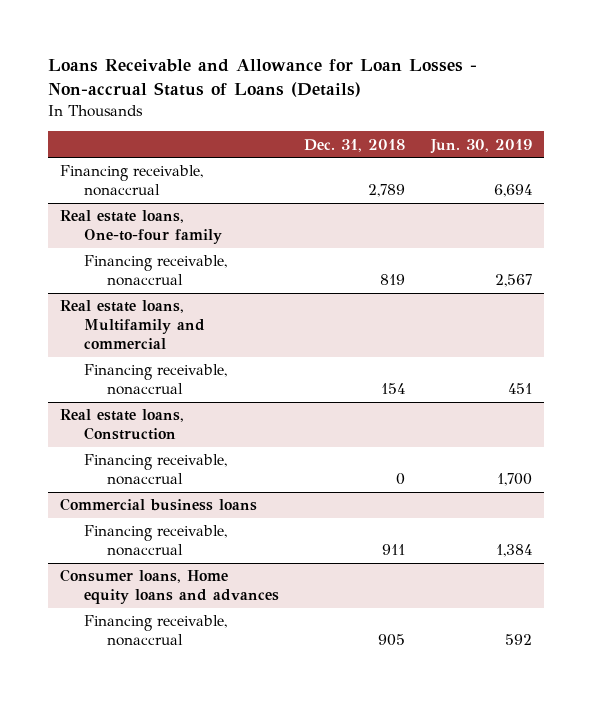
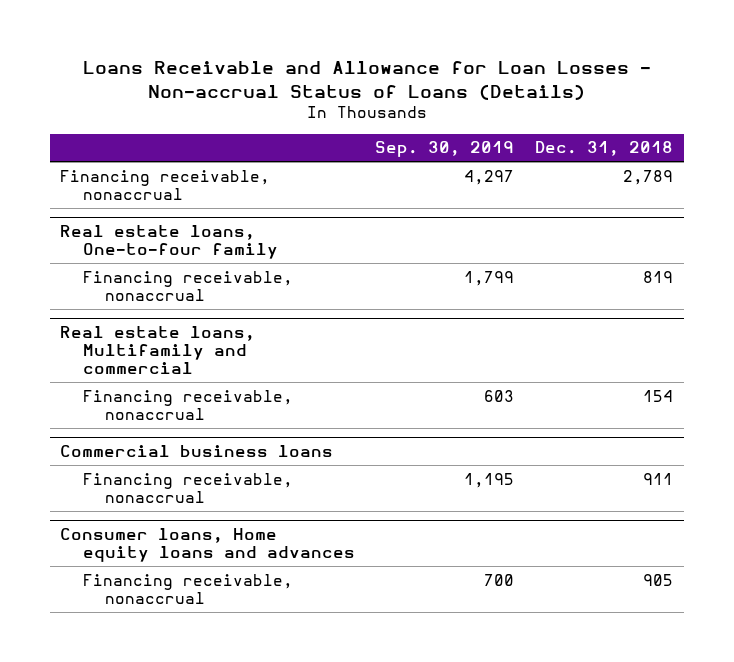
[429,138,532,154] Jun. 30, 2019 -> none
none -> [375,141,515,158] Sep. 30, 2019
[60,409,185,441] Real estate loans, Construction -> none
[83,454,227,486] Financing receivable, nonaccrual -> none

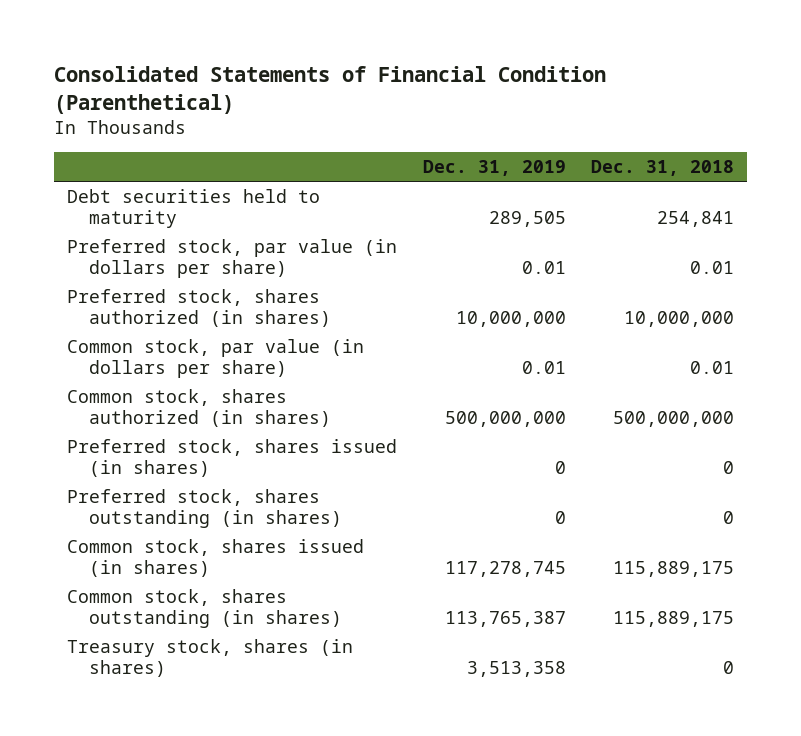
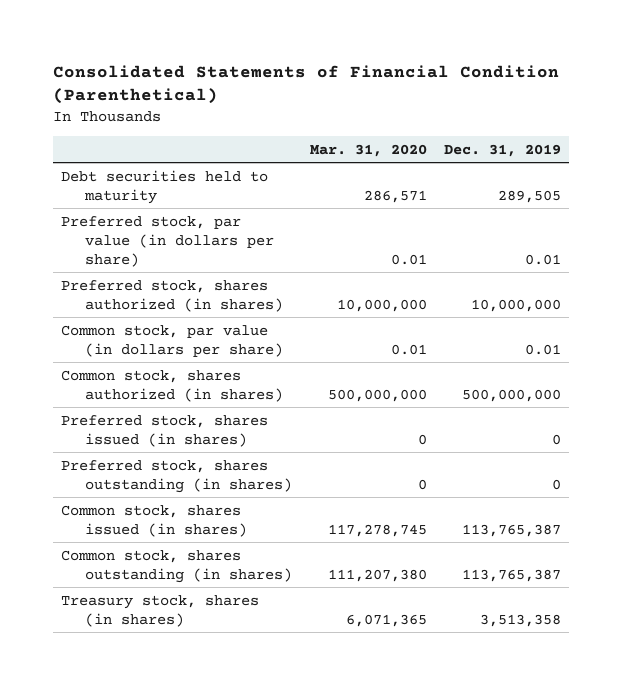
[590,160,734,177] Dec. 31, 2018 -> none
none -> [309,143,427,157] Mar. 31, 2020
[444,561,566,578] 117,278,745 -> [461,523,561,537] 113,765,387

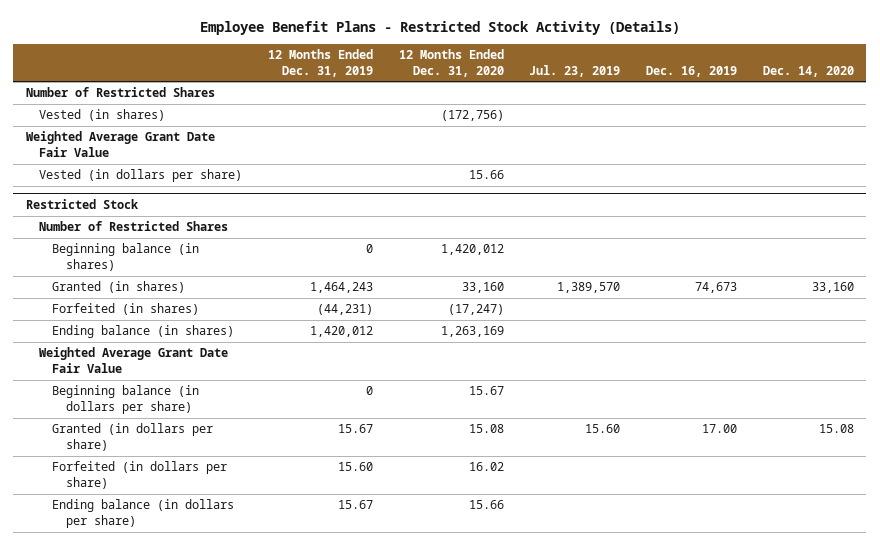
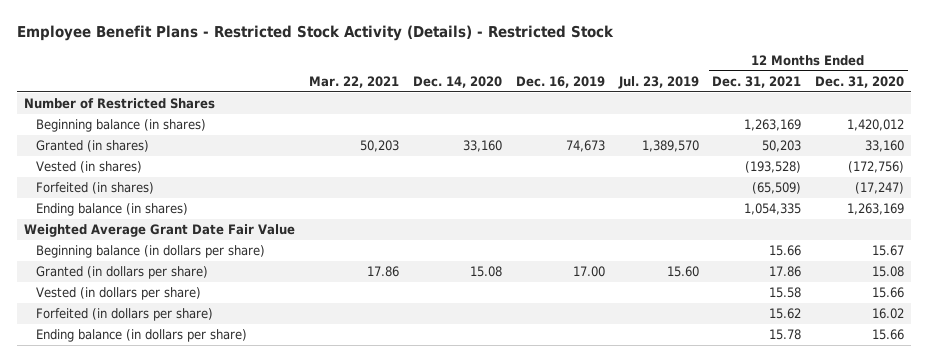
[199,20,680,35] Employee Benefit Plans - Restricted Stock Activity (Details) -> [16,25,614,42] Employee Benefit Plans - Restricted Stock Activity (Details) - Restricted Stock
[267,49,373,77] 12 Months Ended Dec. 31, 2019 -> none
none -> [308,76,399,89] Mar. 22, 2021
none -> [712,76,802,89] Dec. 31, 2021
[25,131,215,157] Weighted Average Grant Date Fair Value -> none
[25,199,139,210] Restricted Stock -> none
[39,221,229,232] Number of Restricted Shares -> none
[39,109,166,122] Vested (in shares) -> [36,161,143,174] Vested (in shares)
[39,169,243,183] Vested (in dollars per share) -> [36,287,202,301] Vested (in dollars per share)

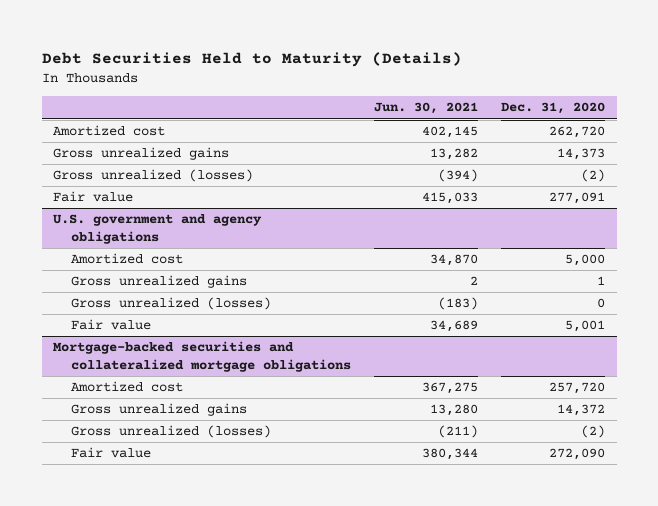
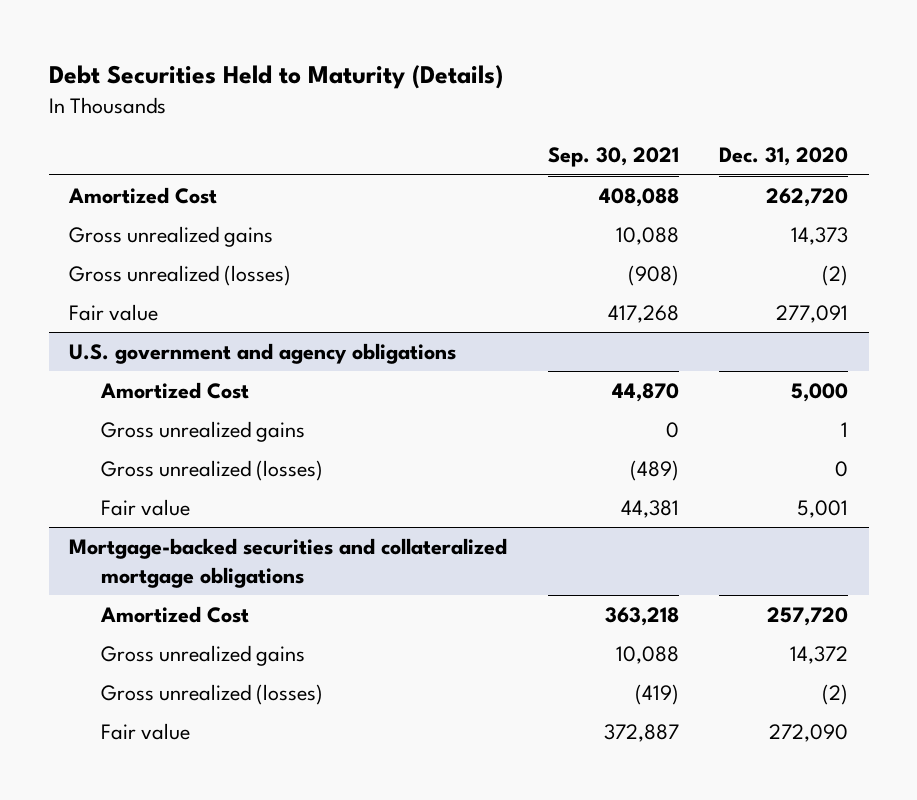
[374,102,479,115] Jun. 30, 2021 -> none
none -> [547,147,679,168] Sep. 30, 2021
[53,125,166,137] Amortized cost -> [67,187,217,205] Amortized Cost
[71,253,184,265] Amortized cost -> [99,382,249,400] Amortized Cost
[71,381,184,393] Amortized cost -> [99,606,249,624] Amortized Cost

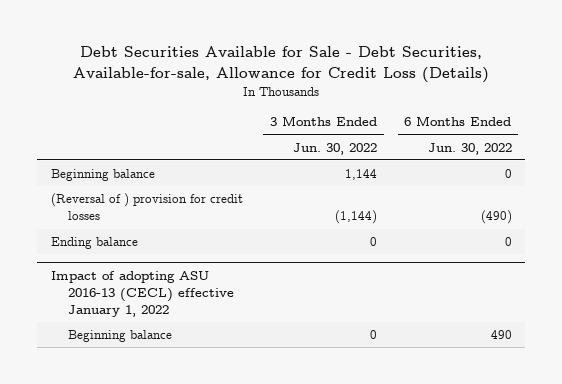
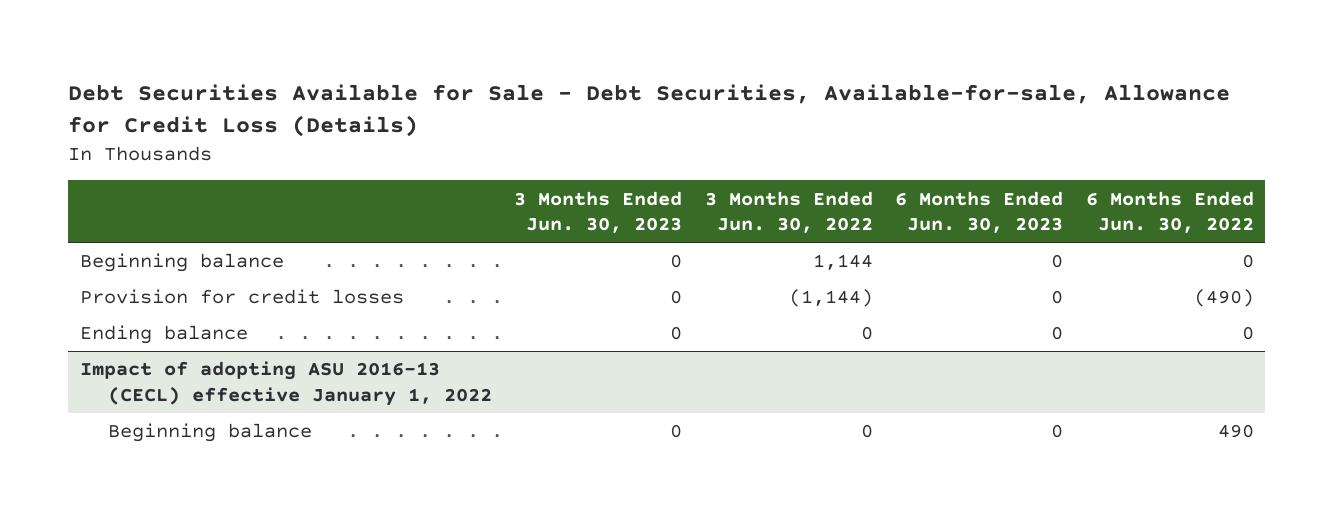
none -> [514,190,683,233] 3 Months Ended Jun. 30, 2023
none -> [895,190,1064,233] 6 Months Ended Jun. 30, 2023
[50,193,243,221] (Reversal of ) provision for credit losses -> [79,289,404,305] Provision for credit losses

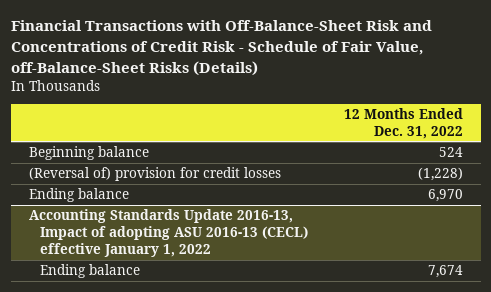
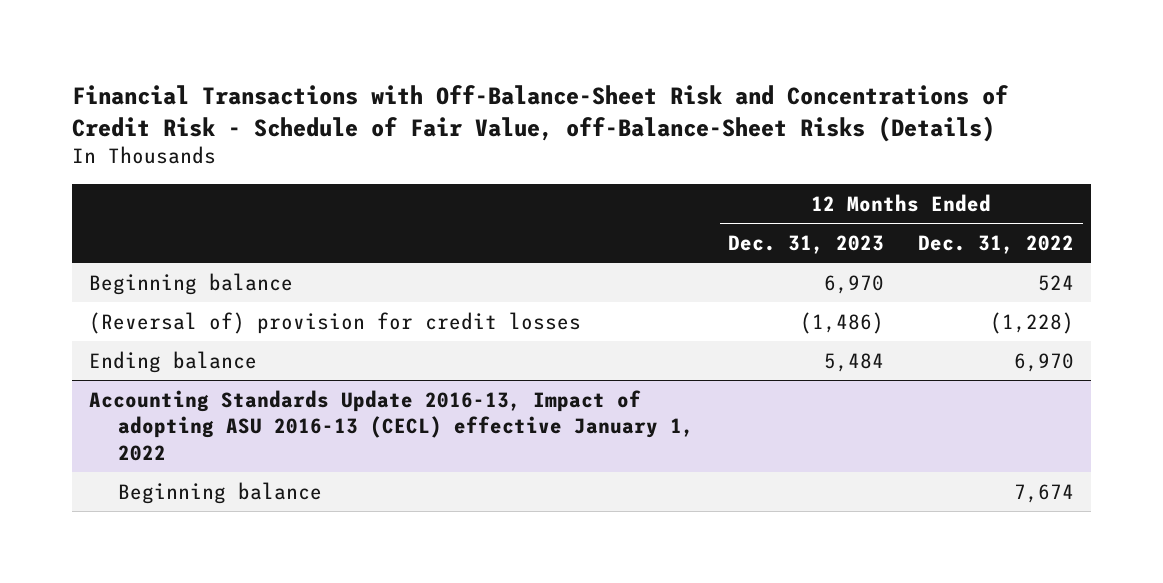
none -> [728,234,885,254] Dec. 31, 2023
[40,264,141,279] Ending balance -> [118,481,323,504] Beginning balance

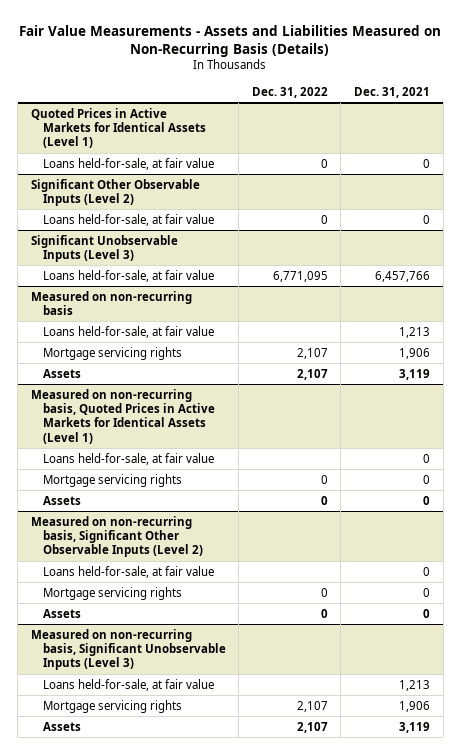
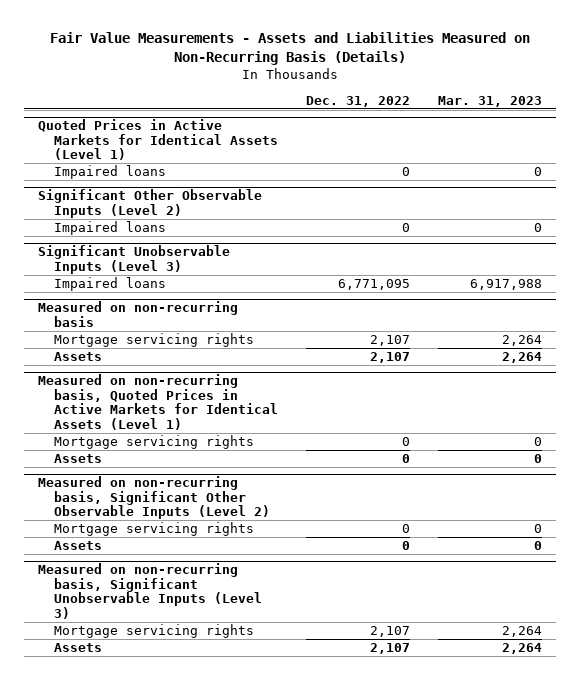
[354,86,431,98] Dec. 31, 2021 -> none
none -> [437,95,542,107] Mar. 31, 2023
[42,157,214,170] Loans held-for-sale, at fair value -> [53,165,166,180] Impaired loans
[42,213,214,226] Loans held-for-sale, at fair value -> [53,221,166,236] Impaired loans
[42,269,214,282] Loans held-for-sale, at fair value -> [53,277,166,292] Impaired loans
[42,325,214,338] Loans held-for-sale, at fair value -> none
[42,452,214,465] Loans held-for-sale, at fair value -> none
[42,565,214,578] Loans held-for-sale, at fair value -> none
[42,678,214,691] Loans held-for-sale, at fair value -> none

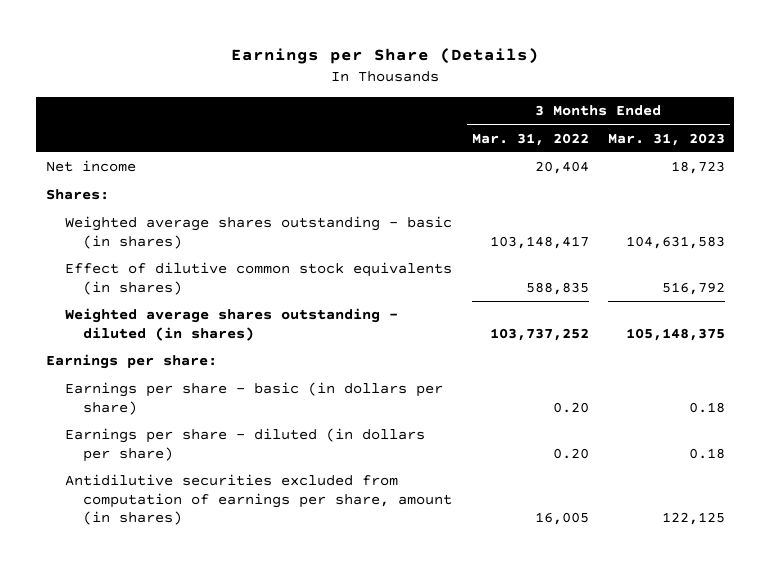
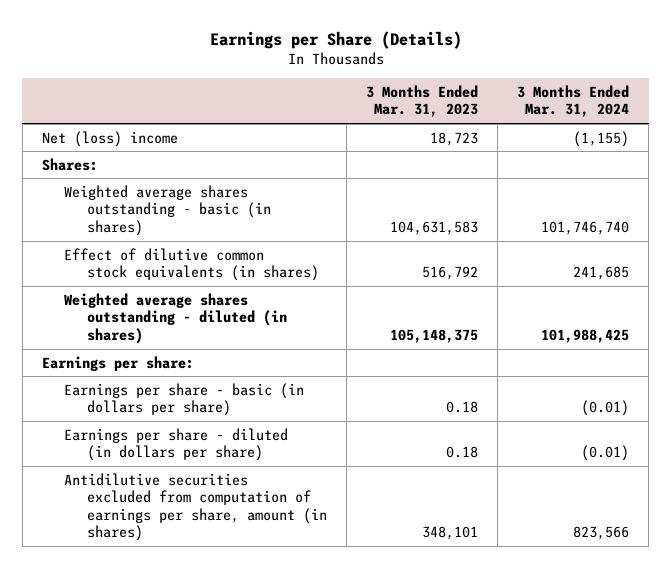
[471,132,589,146] Mar. 31, 2022 -> none
none -> [517,84,630,118] 3 Months Ended Mar. 31, 2024
[45,160,136,173] Net income -> [42,130,179,147] Net (loss) income
[661,511,725,525] 122,125 -> [421,526,478,541] 348,101

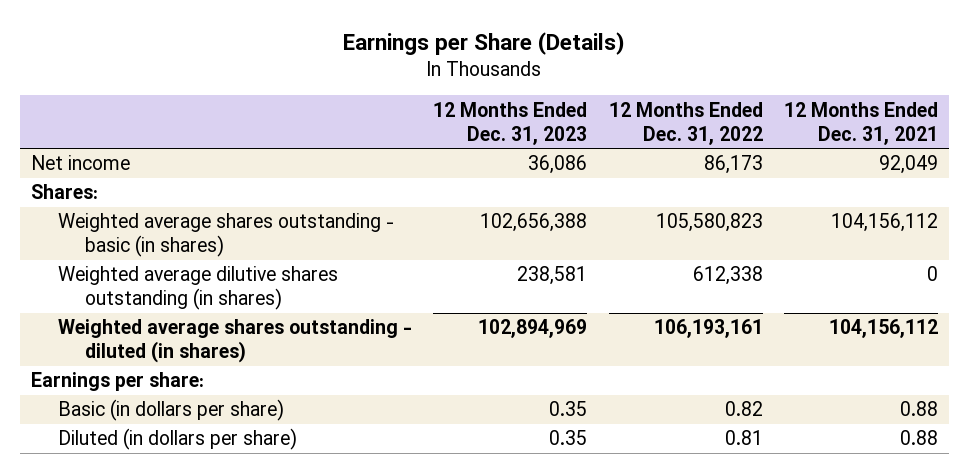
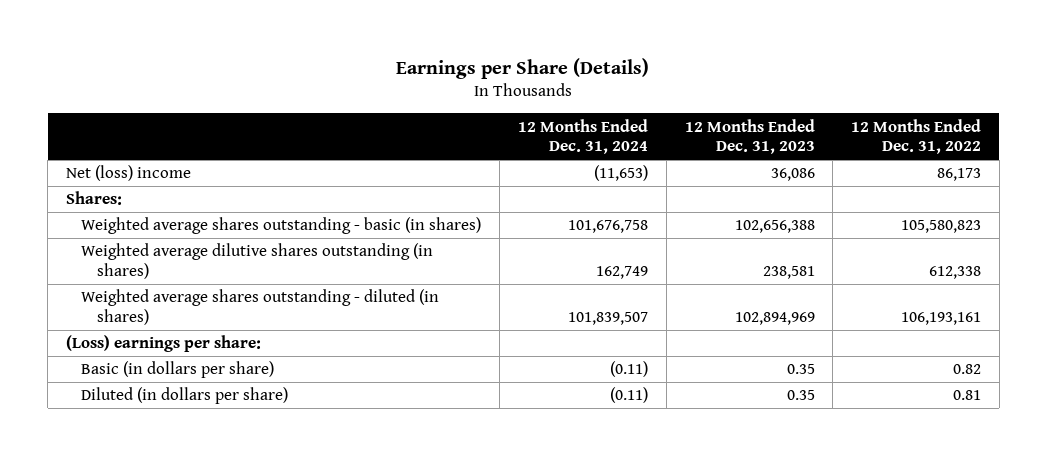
[784,101,939,145] 12 Months Ended Dec. 31, 2021 -> none
none -> [517,118,648,155] 12 Months Ended Dec. 31, 2024
[30,155,130,171] Net income -> [65,165,191,182] Net (loss) income
[30,372,204,392] Earnings per share: -> [65,335,261,353] (Loss) earnings per share:

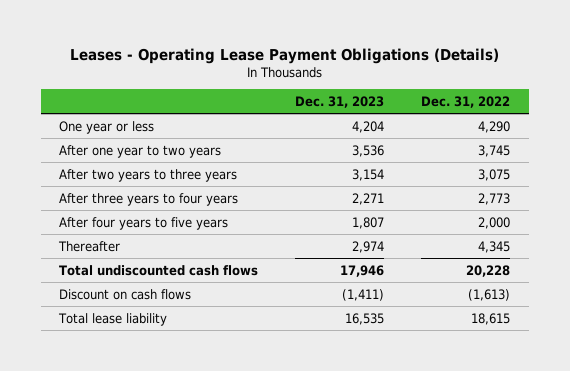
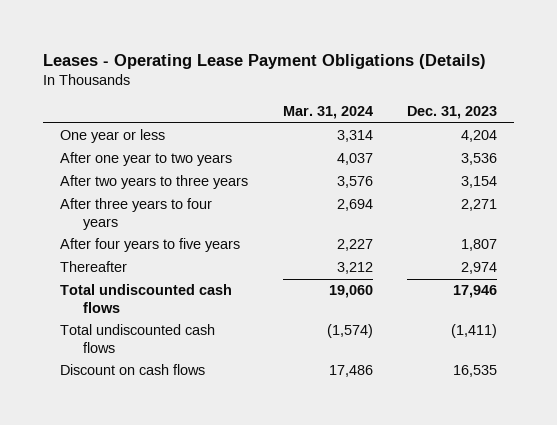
[421,95,511,108] Dec. 31, 2022 -> none
none -> [282,106,373,120] Mar. 31, 2024
[58,312,168,326] Total lease liability -> none
none -> [60,324,216,353] Total undiscounted cash flows
[342,288,385,301] (1,411) -> [453,365,498,378] 16,535

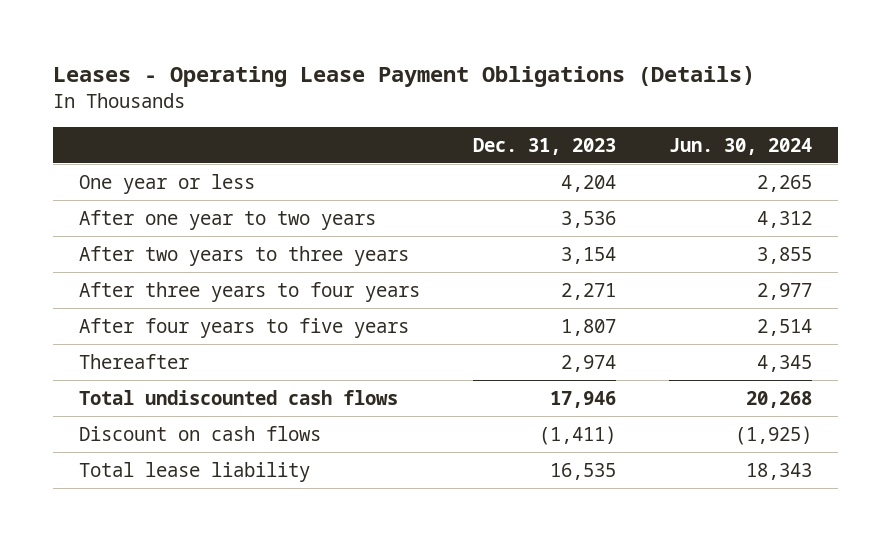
[282,106,373,120] Mar. 31, 2024 -> none
none -> [668,137,812,155] Jun. 30, 2024
[60,324,216,353] Total undiscounted cash flows -> [79,425,322,441] Discount on cash flows
[60,364,206,376] Discount on cash flows -> [79,461,311,482] Total lease liability

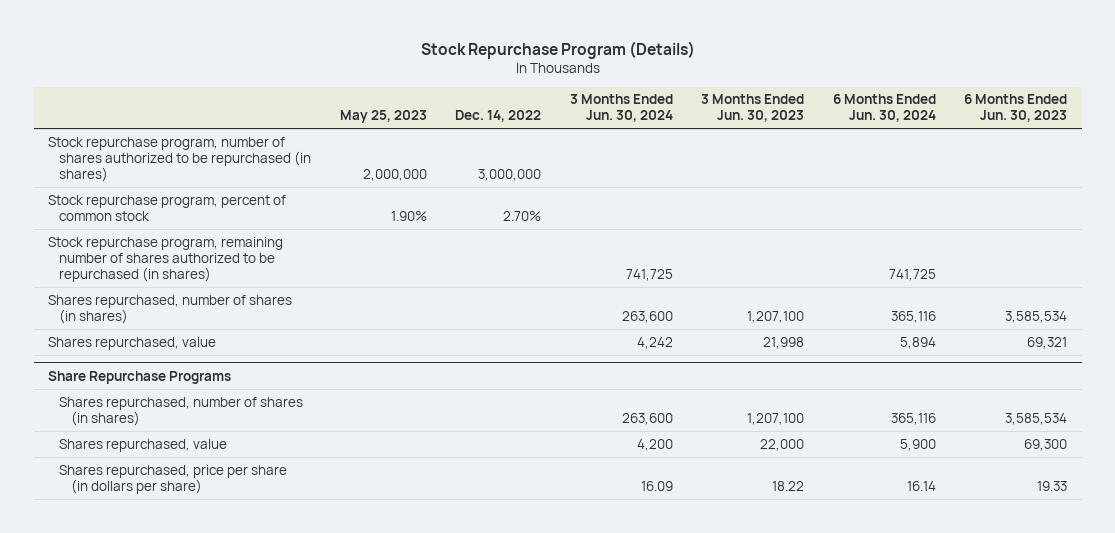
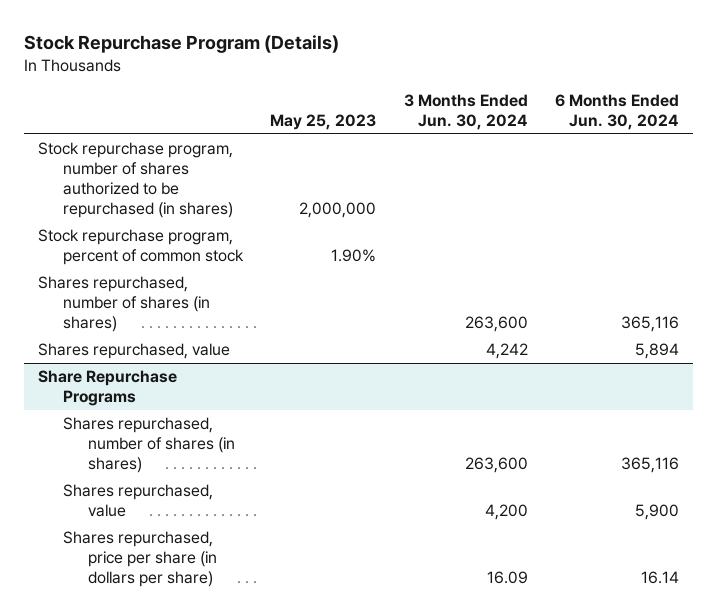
[455,110,542,123] Dec. 14, 2022 -> none
[701,94,805,123] 3 Months Ended Jun. 30, 2023 -> none
[964,94,1068,123] 6 Months Ended Jun. 30, 2023 -> none
[47,236,283,282] Stock repurchase program, remaining number of shares authorized to be repurchased (in shares) -> none

